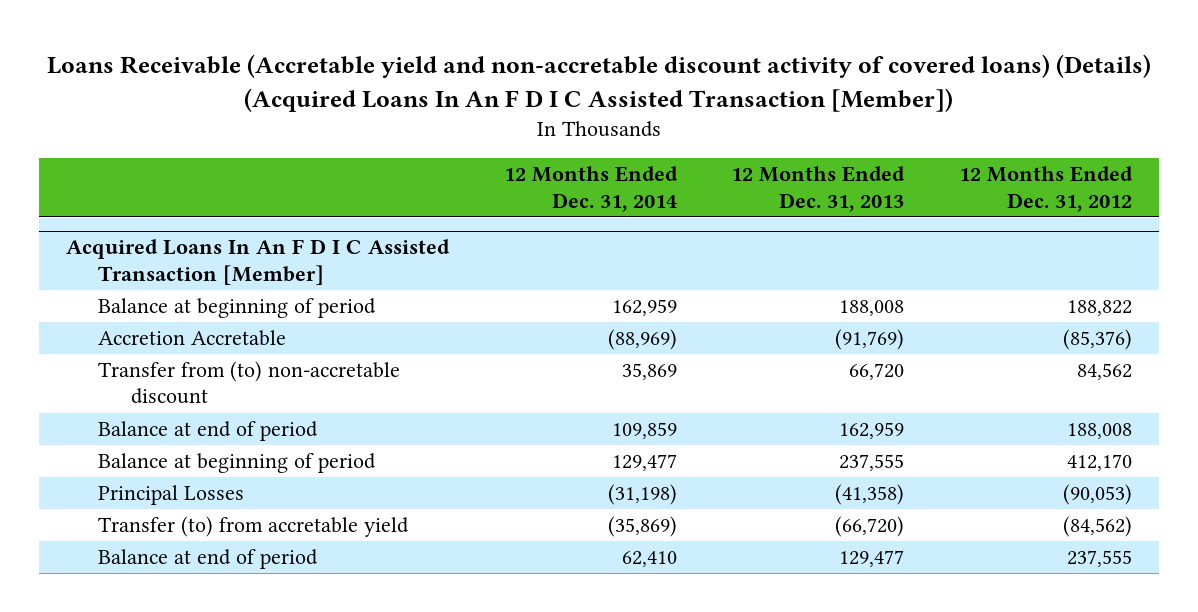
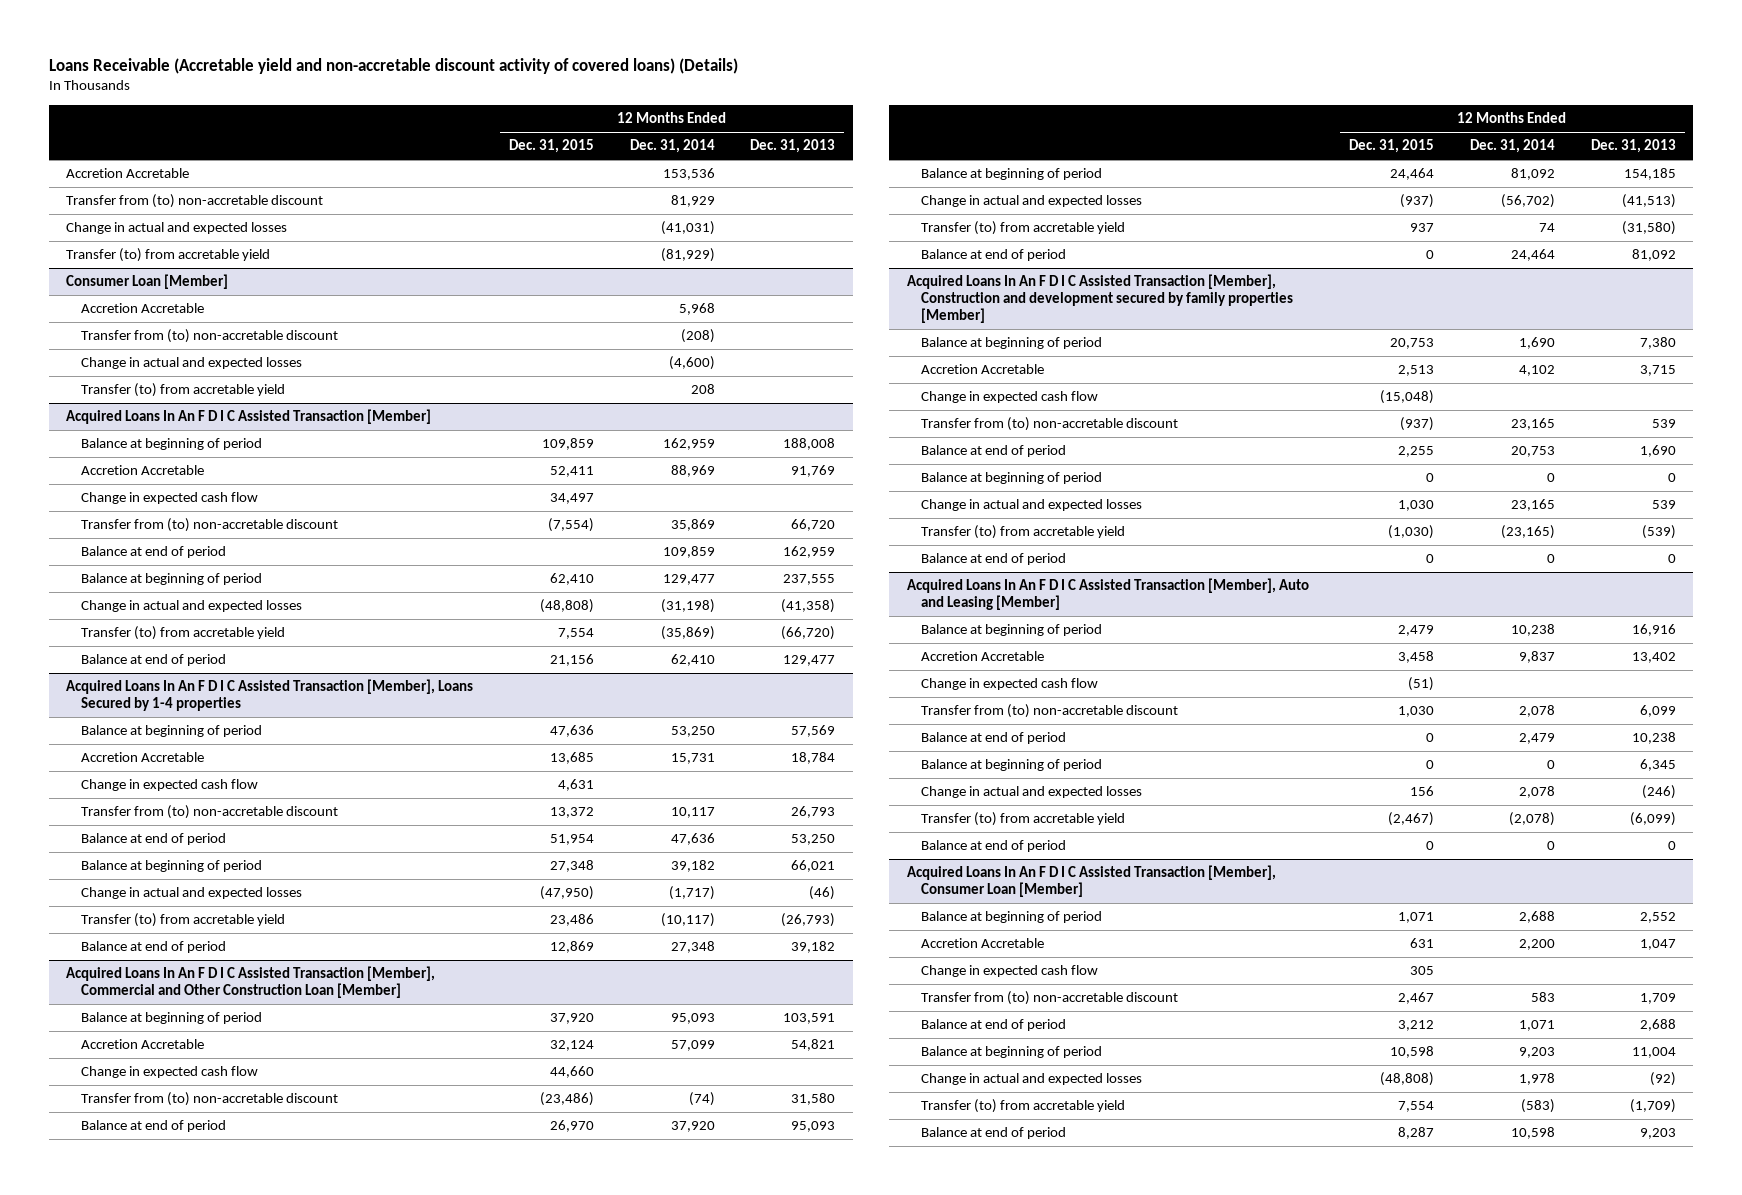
[47,53,1152,112] Loans Receivable (Accretable yield and non-accretable discount activity of covered loans) (Details) (Acquired Loans In An F D I C Assisted Transaction [Member]) -> [48,57,738,74] Loans Receivable (Accretable yield and non-accretable discount activity of covered loans) (Details)
[958,166,1133,212] 12 Months Ended Dec. 31, 2012 -> none
none -> [508,139,594,154] Dec. 31, 2015
none -> [66,168,190,179] Accretion Accretable
none -> [66,194,324,209] Transfer from (to) non-accretable discount
none -> [66,222,288,235] Change in actual and expected losses
none -> [66,248,271,263] Transfer (to) from accretable yield
none -> [66,274,229,290] Consumer Loan [Member]
none -> [80,303,204,314] Accretion Accretable
none -> [80,329,338,344] Transfer from (to) non-accretable discount
none -> [80,357,302,370] Change in actual and expected losses
none -> [80,383,285,398] Transfer (to) from accretable yield
[607,329,677,351] (88,969) -> [670,465,715,478] 88,969
[835,329,905,351] (91,769) -> [791,465,836,478] 91,769
none -> [80,492,258,505] Change in expected cash flow
[98,485,245,506] Principal Losses -> [80,600,302,613] Change in actual and expected losses
none -> [66,679,474,712] Acquired Loans In An F D I C Assisted Transaction [Member], Loans Secured by 1-4 properties
none -> [80,725,262,738] Balance at beginning of period
none -> [80,752,204,763] Accretion Accretable
none -> [80,779,258,792] Change in expected cash flow
none -> [80,805,338,820] Transfer from (to) non-accretable discount
none -> [80,833,226,846] Balance at end of period
none -> [80,860,262,873] Balance at beginning of period
none -> [80,887,302,900] Change in actual and expected losses
none -> [80,913,285,928] Transfer (to) from accretable yield
none -> [80,941,226,954] Balance at end of period
none -> [66,966,436,999] Acquired Loans In An F D I C Assisted Transaction [Member], Commercial and Other Construction Loan [Member]
none -> [80,1012,262,1025] Balance at beginning of period
none -> [80,1039,204,1050] Accretion Accretable
none -> [80,1066,258,1079] Change in expected cash flow
none -> [80,1092,338,1107] Transfer from (to) non-accretable discount
none -> [80,1120,226,1133] Balance at end of period
none -> [921,168,1103,181] Balance at beginning of period
none -> [921,195,1143,208] Change in actual and expected losses
none -> [921,221,1126,236] Transfer (to) from accretable yield
none -> [921,249,1067,262] Balance at end of period
none -> [906,274,1294,324] Acquired Loans In An F D I C Assisted Transaction [Member], Construction and development secured by family properties [Member]
none -> [921,337,1103,350] Balance at beginning of period
none -> [921,364,1045,375] Accretion Accretable
none -> [921,391,1099,404] Change in expected cash flow
none -> [921,417,1179,432] Transfer from (to) non-accretable discount
none -> [921,445,1067,458] Balance at end of period
none -> [921,472,1103,485] Balance at beginning of period
none -> [921,499,1143,512] Change in actual and expected losses
none -> [921,525,1126,540] Transfer (to) from accretable yield
none -> [921,553,1067,566] Balance at end of period
none -> [906,578,1309,611] Acquired Loans In An F D I C Assisted Transaction [Member], Auto and Leasing [Member]
none -> [921,624,1103,637] Balance at beginning of period
none -> [921,651,1045,662] Accretion Accretable
none -> [921,678,1099,691] Change in expected cash flow
none -> [921,704,1179,719] Transfer from (to) non-accretable discount
none -> [921,732,1067,745] Balance at end of period
none -> [921,759,1103,772] Balance at beginning of period
none -> [921,786,1143,799] Change in actual and expected losses
none -> [921,812,1126,827] Transfer (to) from accretable yield
none -> [921,840,1067,853] Balance at end of period
none -> [906,865,1276,898] Acquired Loans In An F D I C Assisted Transaction [Member], Consumer Loan [Member]
none -> [921,911,1103,924] Balance at beginning of period
none -> [921,938,1045,949] Accretion Accretable
none -> [921,965,1099,978] Change in expected cash flow
none -> [921,991,1179,1006] Transfer from (to) non-accretable discount
none -> [921,1019,1067,1032] Balance at end of period
none -> [921,1046,1103,1059] Balance at beginning of period
none -> [921,1073,1143,1086] Change in actual and expected losses
none -> [921,1099,1126,1114] Transfer (to) from accretable yield
none -> [921,1127,1067,1140] Balance at end of period

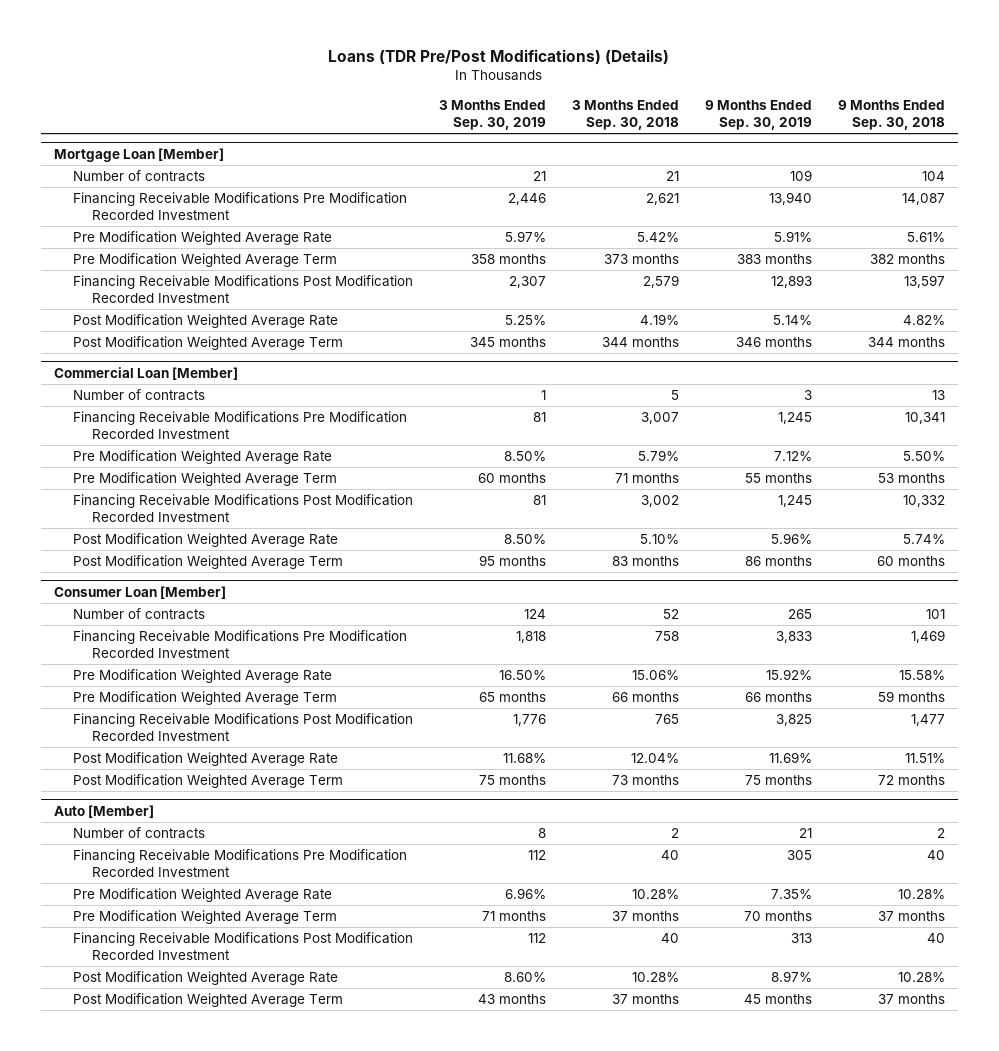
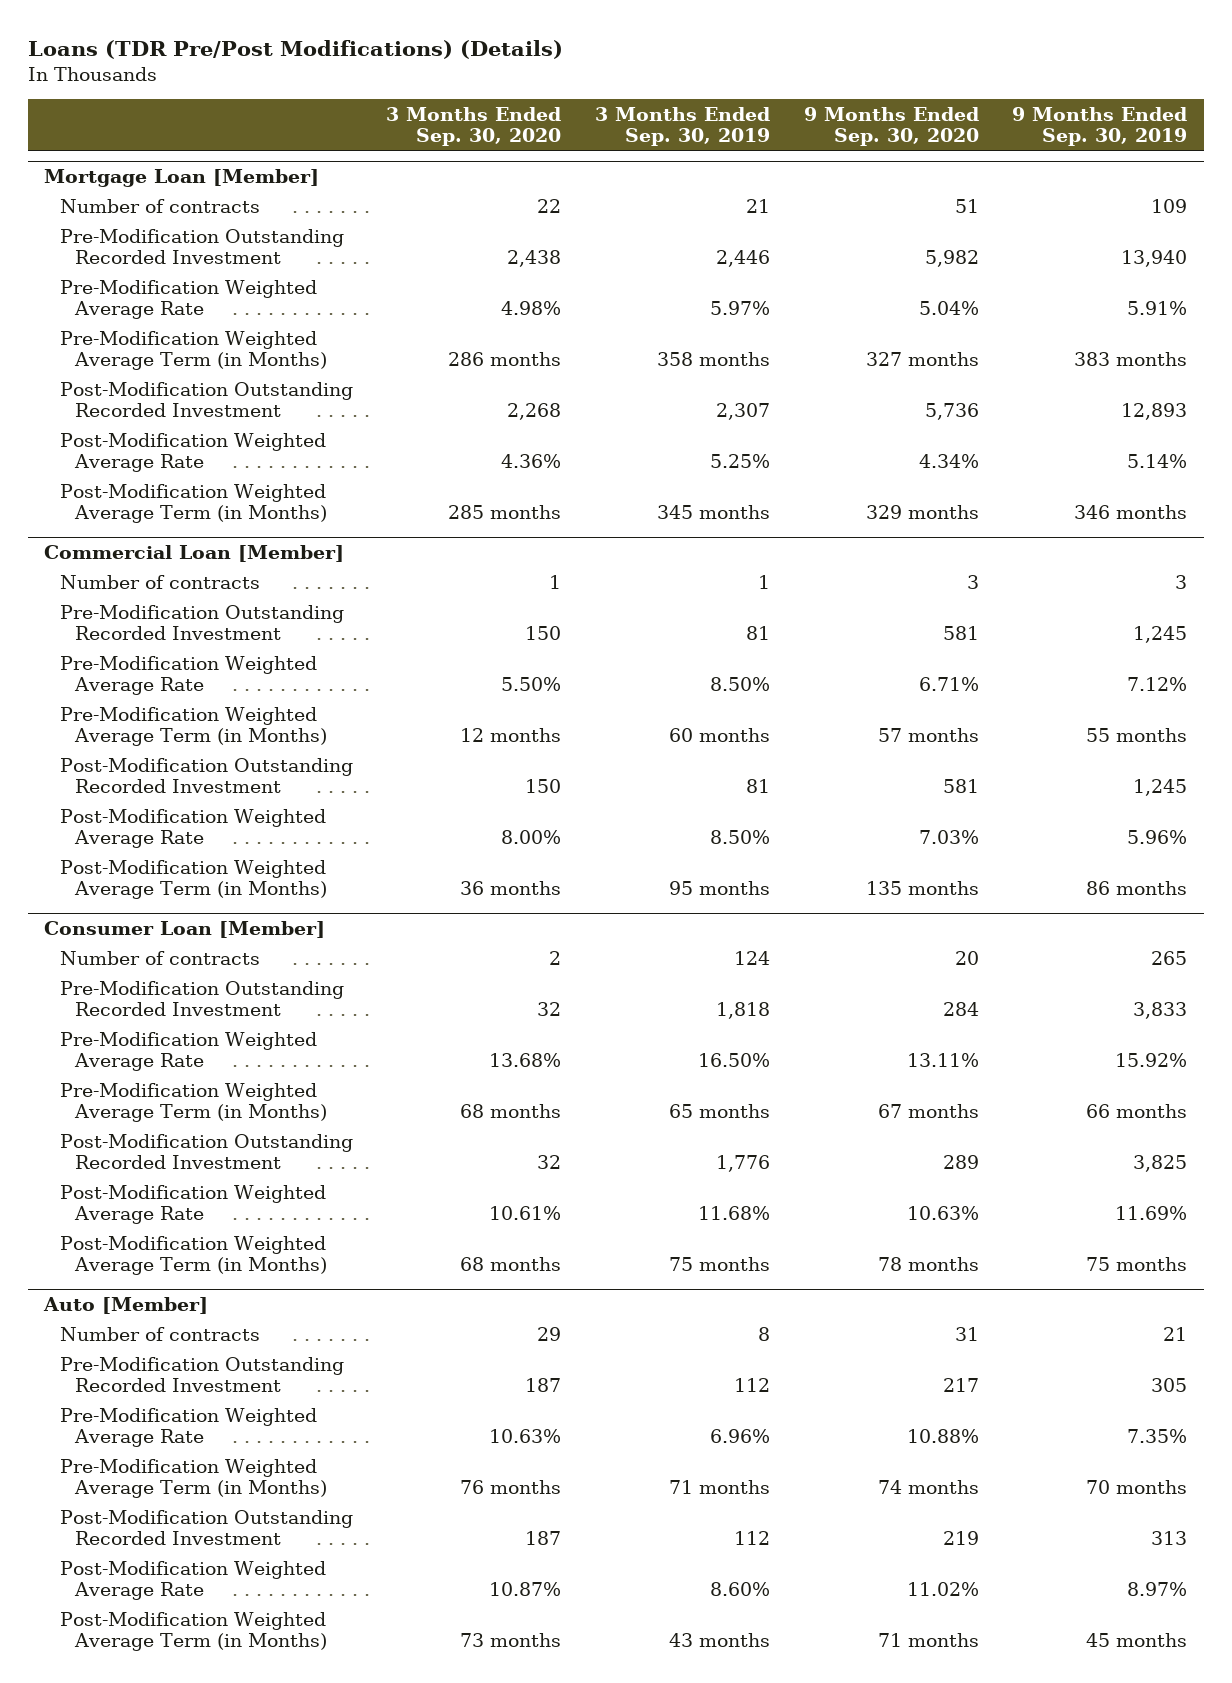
[571,99,679,130] 3 Months Ended Sep. 30, 2018 -> none
[837,99,945,130] 9 Months Ended Sep. 30, 2018 -> none
none -> [386,106,562,147] 3 Months Ended Sep. 30, 2020
none -> [803,106,979,147] 9 Months Ended Sep. 30, 2020
[73,192,408,221] Financing Receivable Modifications Pre Modification Recorded Investment -> [59,228,344,264] Pre-Modification Outstanding Recorded Investment
[73,231,333,246] Pre Modification Weighted Average Rate -> [59,279,317,319] Pre-Modification Weighted Average Rate
[73,253,338,268] Pre Modification Weighted Average Term -> [59,330,328,370] Pre-Modification Weighted Average Term (in Months)
[73,275,414,304] Financing Receivable Modifications Post Modification Recorded Investment -> [59,381,353,417] Post-Modification Outstanding Recorded Investment
[73,314,339,329] Post Modification Weighted Average Rate -> [59,432,326,472] Post-Modification Weighted Average Rate
[73,336,344,351] Post Modification Weighted Average Term -> [59,483,328,523] Post-Modification Weighted Average Term (in Months)
[73,411,408,440] Financing Receivable Modifications Pre Modification Recorded Investment -> [59,604,344,640] Pre-Modification Outstanding Recorded Investment
[73,450,333,465] Pre Modification Weighted Average Rate -> [59,655,317,695] Pre-Modification Weighted Average Rate
[73,472,338,487] Pre Modification Weighted Average Term -> [59,706,328,746] Pre-Modification Weighted Average Term (in Months)
[73,494,414,523] Financing Receivable Modifications Post Modification Recorded Investment -> [59,757,353,793] Post-Modification Outstanding Recorded Investment
[73,533,339,548] Post Modification Weighted Average Rate -> [59,808,326,848] Post-Modification Weighted Average Rate
[73,555,344,570] Post Modification Weighted Average Term -> [59,859,328,899] Post-Modification Weighted Average Term (in Months)
[73,630,408,659] Financing Receivable Modifications Pre Modification Recorded Investment -> [59,980,344,1016] Pre-Modification Outstanding Recorded Investment
[73,669,333,684] Pre Modification Weighted Average Rate -> [59,1031,317,1071] Pre-Modification Weighted Average Rate
[73,691,338,706] Pre Modification Weighted Average Term -> [59,1082,328,1122] Pre-Modification Weighted Average Term (in Months)
[73,713,414,742] Financing Receivable Modifications Post Modification Recorded Investment -> [59,1133,353,1169] Post-Modification Outstanding Recorded Investment
[73,752,339,767] Post Modification Weighted Average Rate -> [59,1184,326,1224] Post-Modification Weighted Average Rate
[73,774,344,789] Post Modification Weighted Average Term -> [59,1235,328,1275] Post-Modification Weighted Average Term (in Months)
[73,849,408,878] Financing Receivable Modifications Pre Modification Recorded Investment -> [59,1356,344,1392] Pre-Modification Outstanding Recorded Investment
[73,888,333,903] Pre Modification Weighted Average Rate -> [59,1407,317,1447] Pre-Modification Weighted Average Rate
[73,910,338,925] Pre Modification Weighted Average Term -> [59,1458,328,1498] Pre-Modification Weighted Average Term (in Months)
[73,932,414,961] Financing Receivable Modifications Post Modification Recorded Investment -> [59,1509,353,1545] Post-Modification Outstanding Recorded Investment
[73,971,339,986] Post Modification Weighted Average Rate -> [59,1560,326,1600] Post-Modification Weighted Average Rate
[73,993,344,1008] Post Modification Weighted Average Term -> [59,1611,328,1651] Post-Modification Weighted Average Term (in Months)

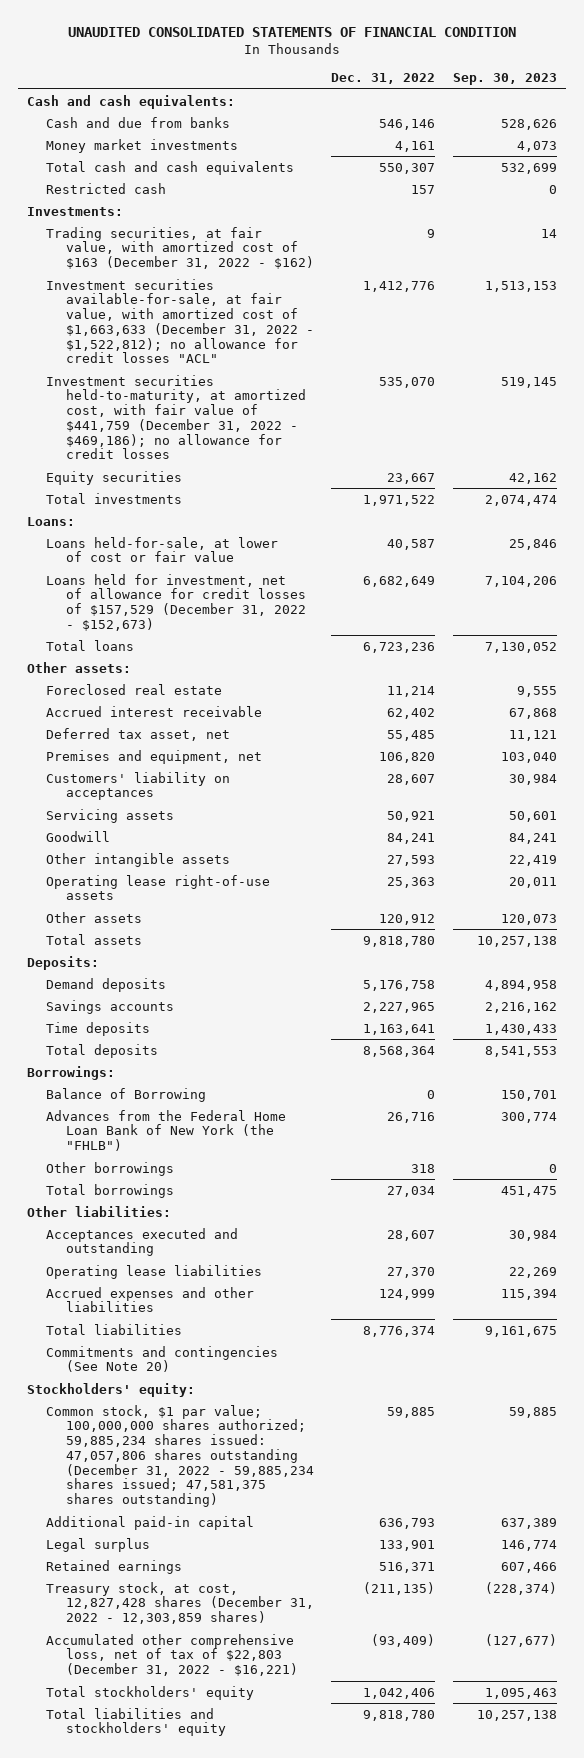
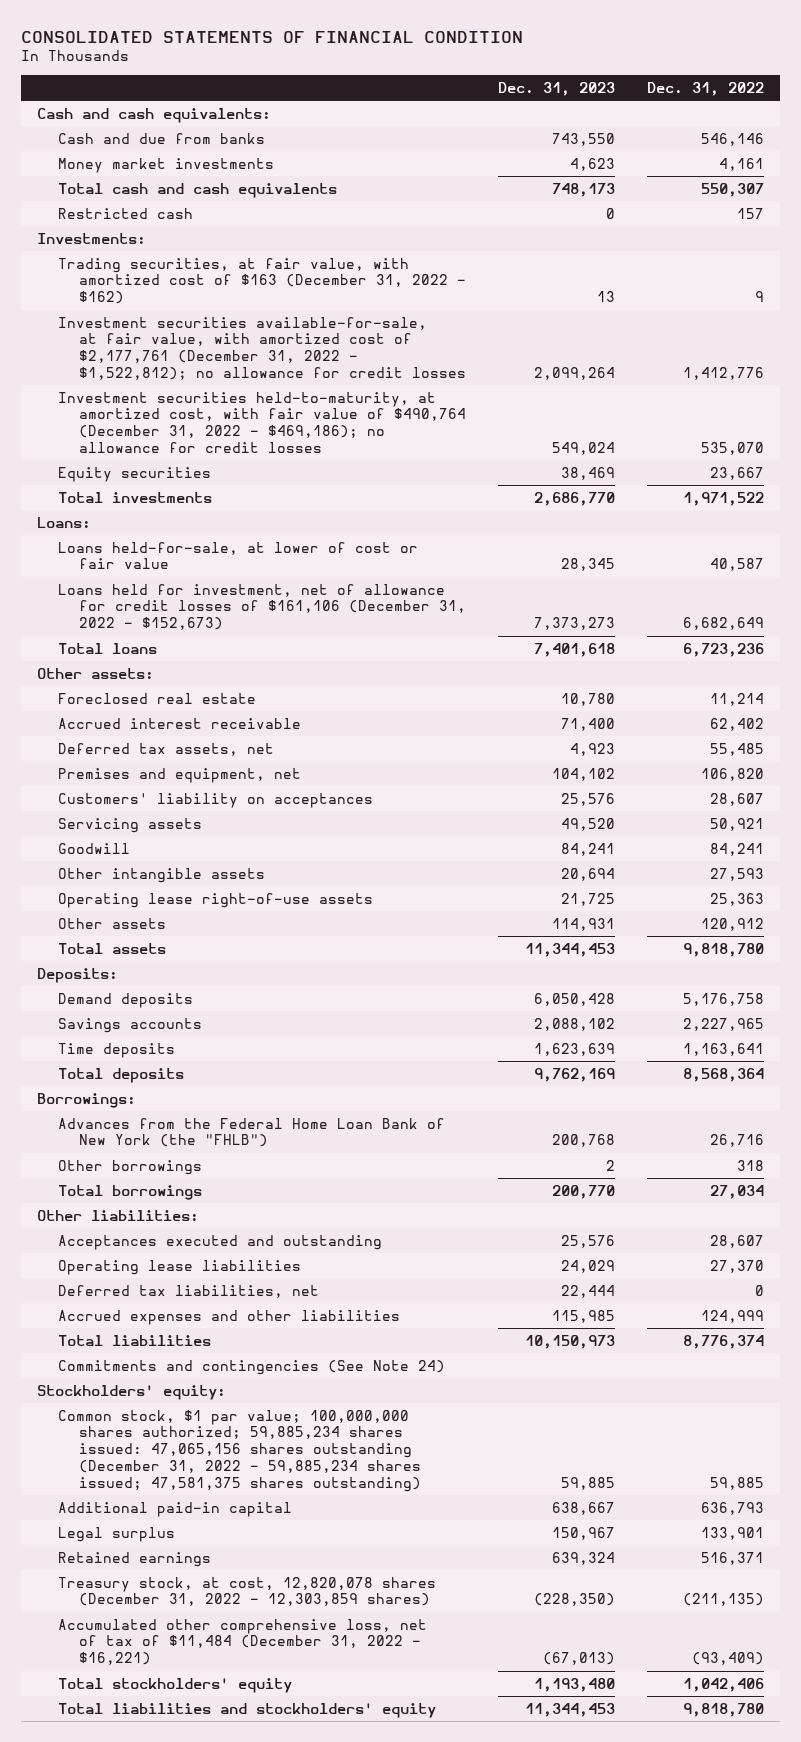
[68,27,517,38] UNAUDITED CONSOLIDATED STATEMENTS OF FINANCIAL CONDITION -> [21,30,524,43] CONSOLIDATED STATEMENTS OF FINANCIAL CONDITION
[452,73,557,86] Sep. 30, 2023 -> none
none -> [497,81,615,96] Dec. 31, 2023
[46,278,314,364] Investment securities available-for-sale, at fair value, with amortized cost of $1,663,633 (December 31, 2022 - $1,522,812); no allowance for credit losses "ACL" -> [58,316,466,380] Investment securities available-for-sale, at fair value, with amortized cost of $2,177,761 (December 31, 2022 - $1,522,812); no allowance for credit losses
[46,374,306,460] Investment securities held-to-maturity, at amortized cost, with fair value of $441,759 (December 31, 2022 - $469,186); no allowance for credit losses -> [58,391,466,453] Investment securities held-to-maturity, at amortized cost, with fair value of $490,764 (December 31, 2022 - $469,186); no allowance for credit losses
[46,573,306,631] Loans held for investment, net of allowance for credit losses of $157,529 (December 31, 2022 - $152,673) -> [58,583,466,631] Loans held for investment, net of allowance for credit losses of $161,106 (December 31, 2022 - $152,673)
[46,727,231,741] Deferred tax asset, net -> [58,742,275,756] Deferred tax assets, net
[46,1087,207,1102] Balance of Borrowing -> none
none -> [58,1284,320,1298] Deferred tax liabilities, net
[46,1345,279,1373] Commitments and contingencies (See Note 20) -> [58,1359,446,1375] Commitments and contingencies (See Note 24)
[46,1404,314,1508] Common stock, $1 par value; 100,000,000 shares authorized; 59,885,234 shares issued: 47,057,806 shares outstanding (December 31, 2022 - 59,885,234 shares issued; 47,581,375 shares outstanding) -> [58,1409,421,1492] Common stock, $1 par value; 100,000,000 shares authorized; 59,885,234 shares issued: 47,065,156 shares outstanding (December 31, 2022 - 59,885,234 shares issued; 47,581,375 shares outstanding)
[46,1581,314,1625] Treasury stock, at cost, 12,827,428 shares (December 31, 2022 - 12,303,859 shares) -> [58,1576,437,1607] Treasury stock, at cost, 12,820,078 shares (December 31, 2022 - 12,303,859 shares)
[46,1633,298,1677] Accumulated other comprehensive loss, net of tax of $22,803 (December 31, 2022 - $16,221) -> [58,1618,428,1666] Accumulated other comprehensive loss, net of tax of $11,484 (December 31, 2022 - $16,221)

